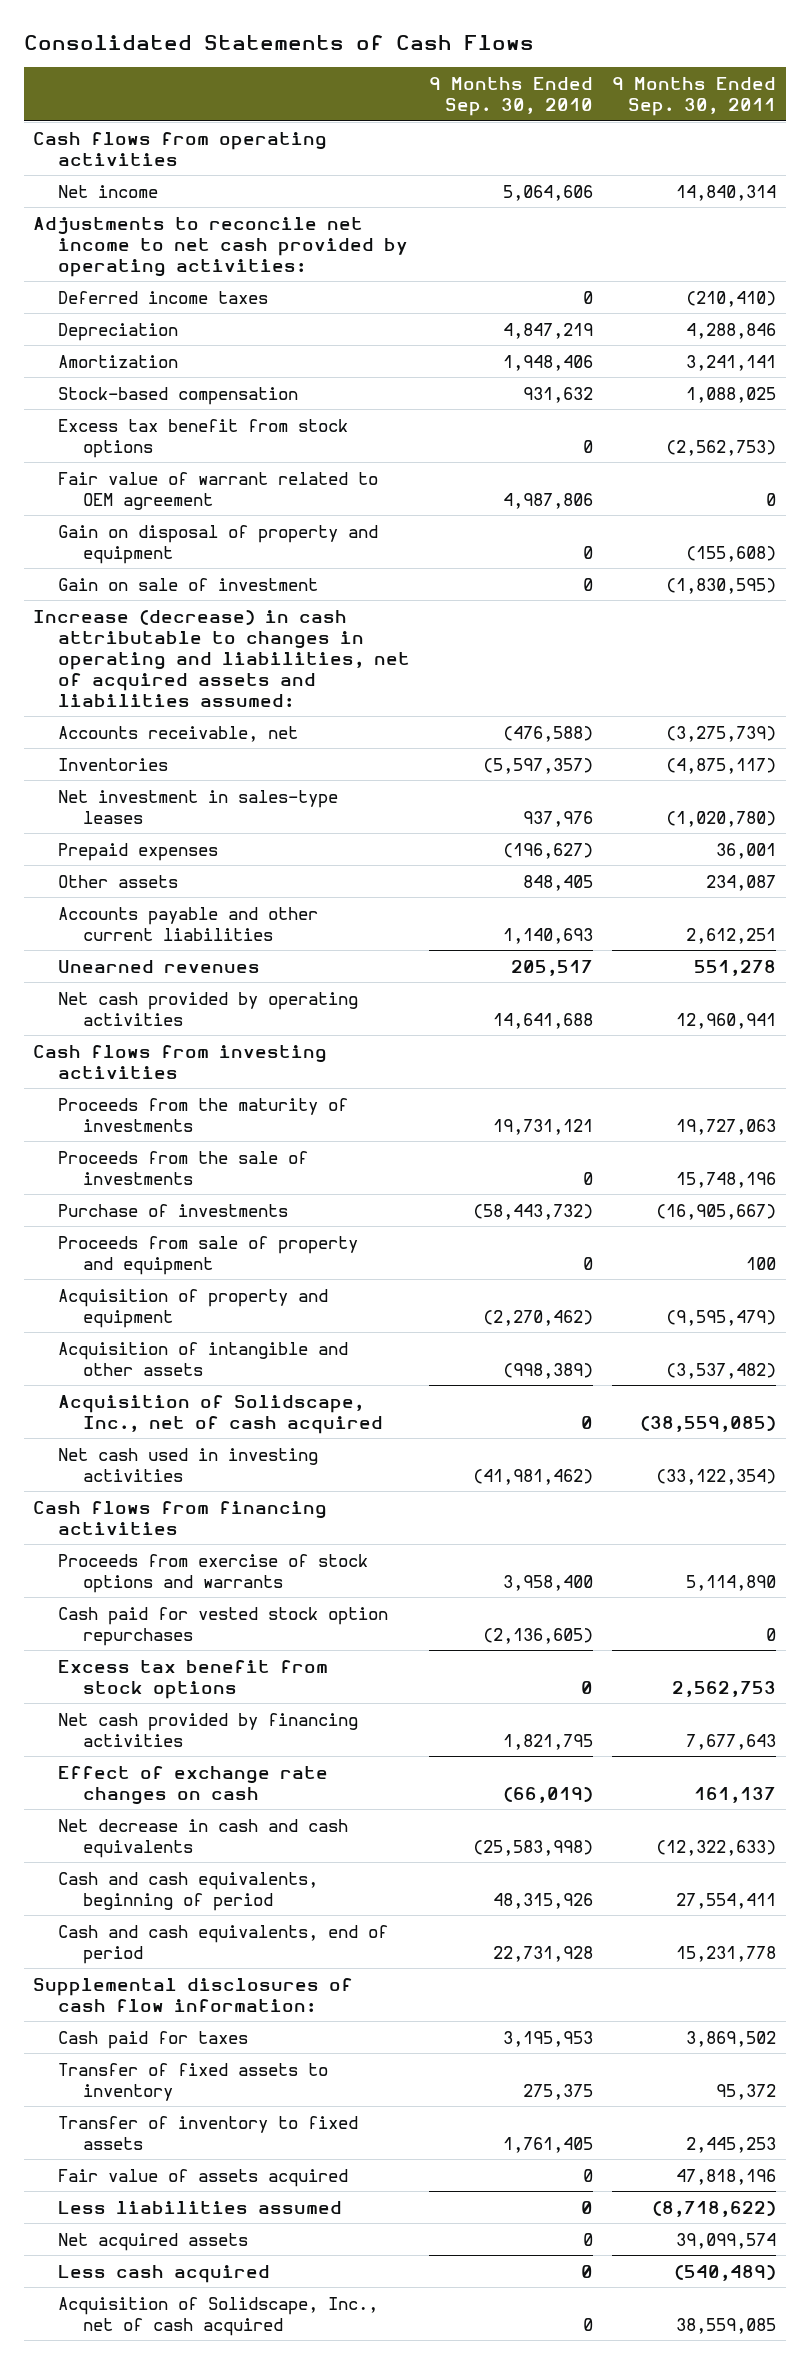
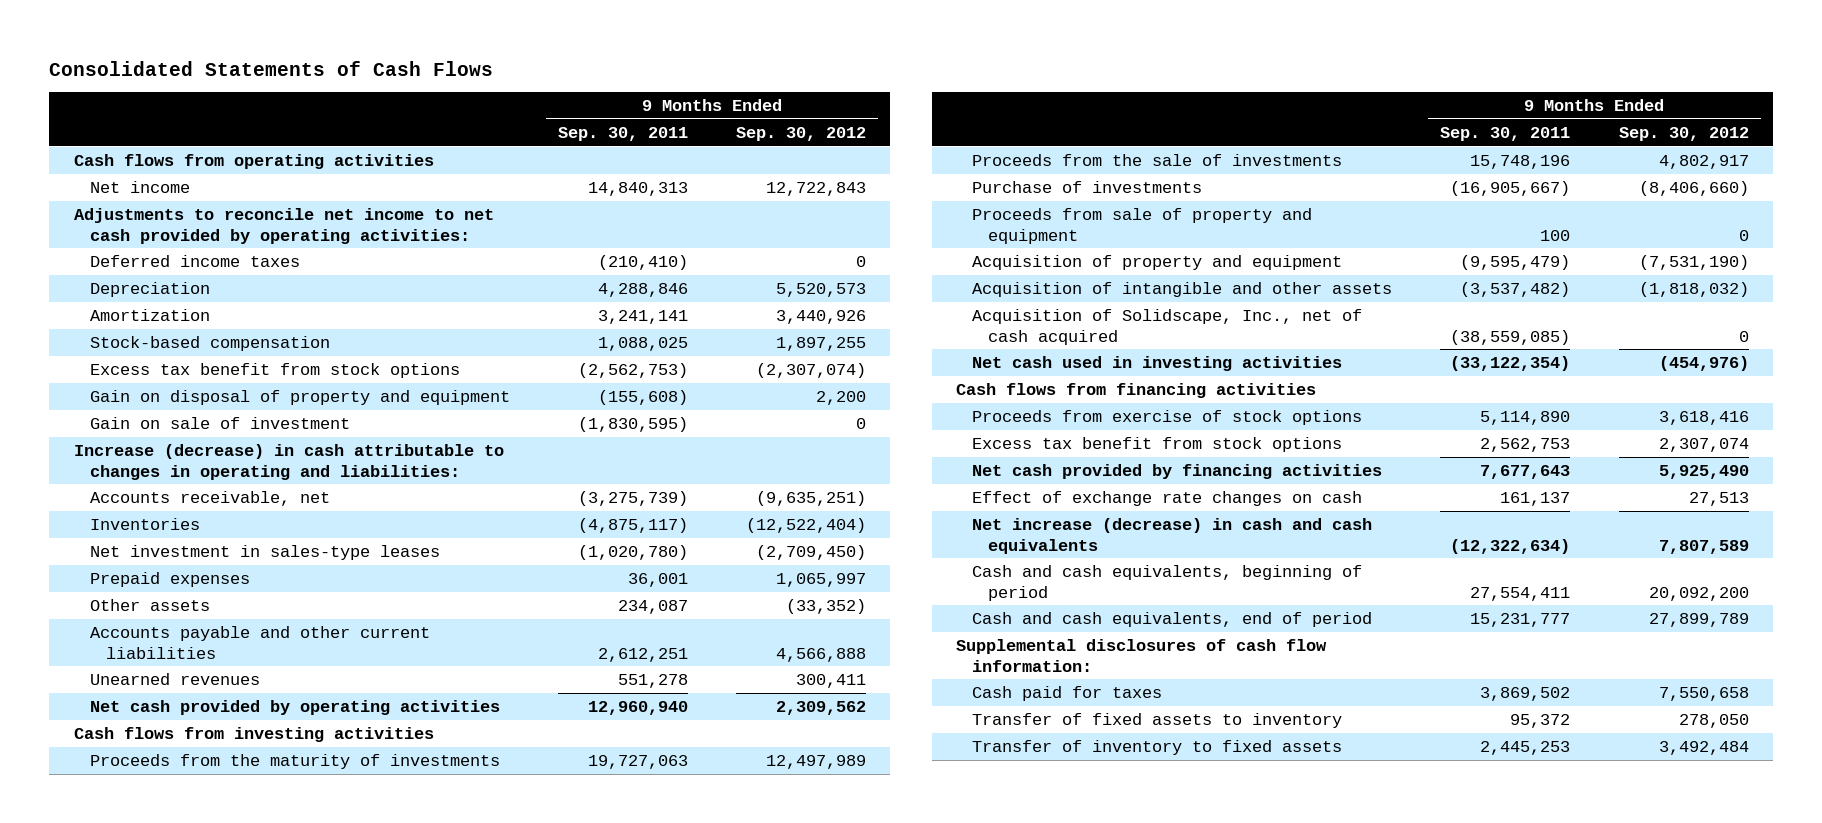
[429,77,594,117] 9 Months Ended Sep. 30, 2010 -> none
none -> [735,126,866,141] Sep. 30, 2012
[676,184,777,201] 14,840,314 -> [587,181,688,196] 14,840,313
[58,471,379,510] Fair value of warrant related to OEM agreement -> none
[33,609,411,707] Increase (decrease) in cash attributable to changes in operating and liabilities, net of acquired assets and liabilities assumed: -> [73,443,504,480] Increase (decrease) in cash attributable to changes in operating and liabilities:
[676,1012,777,1029] 12,960,941 -> [587,700,688,715] 12,960,940
[58,1606,389,1646] Cash paid for vested stock option repurchases -> none
[58,1553,369,1593] Proceeds from exercise of stock options and warrants -> [972,409,1363,425] Proceeds from exercise of stock options
[58,1818,349,1858] Net decrease in cash and cash equivalents -> [972,517,1373,554] Net increase (decrease) in cash and cash equivalents
[656,1839,777,1856] (12,322,633) -> [1450,538,1571,554] (12,322,634)
[676,1945,777,1962] 15,231,778 -> [1470,612,1571,627] 15,231,777
[58,2168,349,2187] Fair value of assets acquired -> none
[58,2200,343,2214] Less liabilities assumed -> none
[58,2232,249,2251] Net acquired assets -> none
[58,2264,271,2283] Less cash acquired -> none
[58,2296,379,2336] Acquisition of Solidscape, Inc., net of cash acquired -> none

